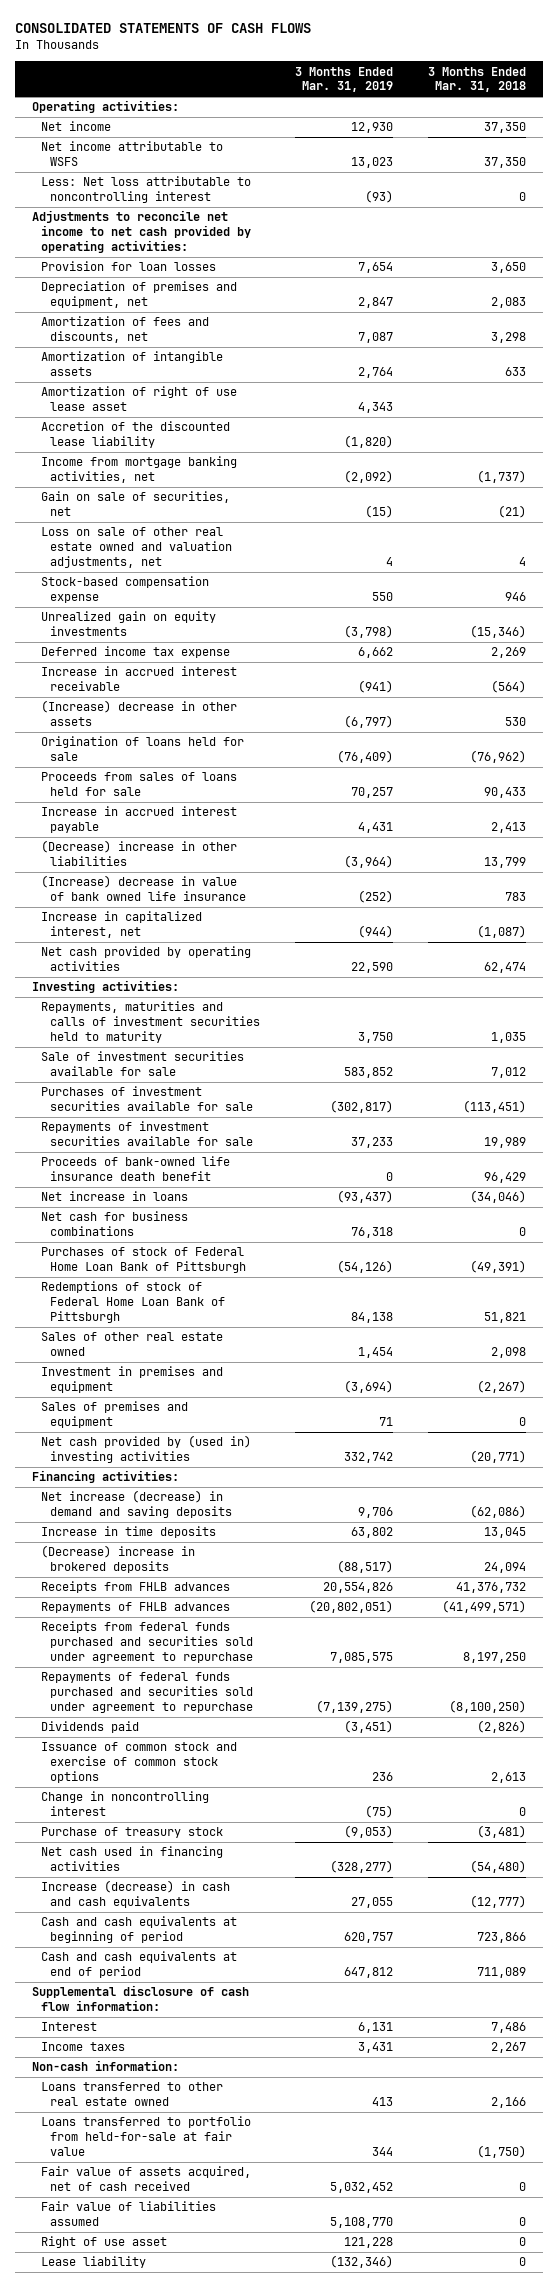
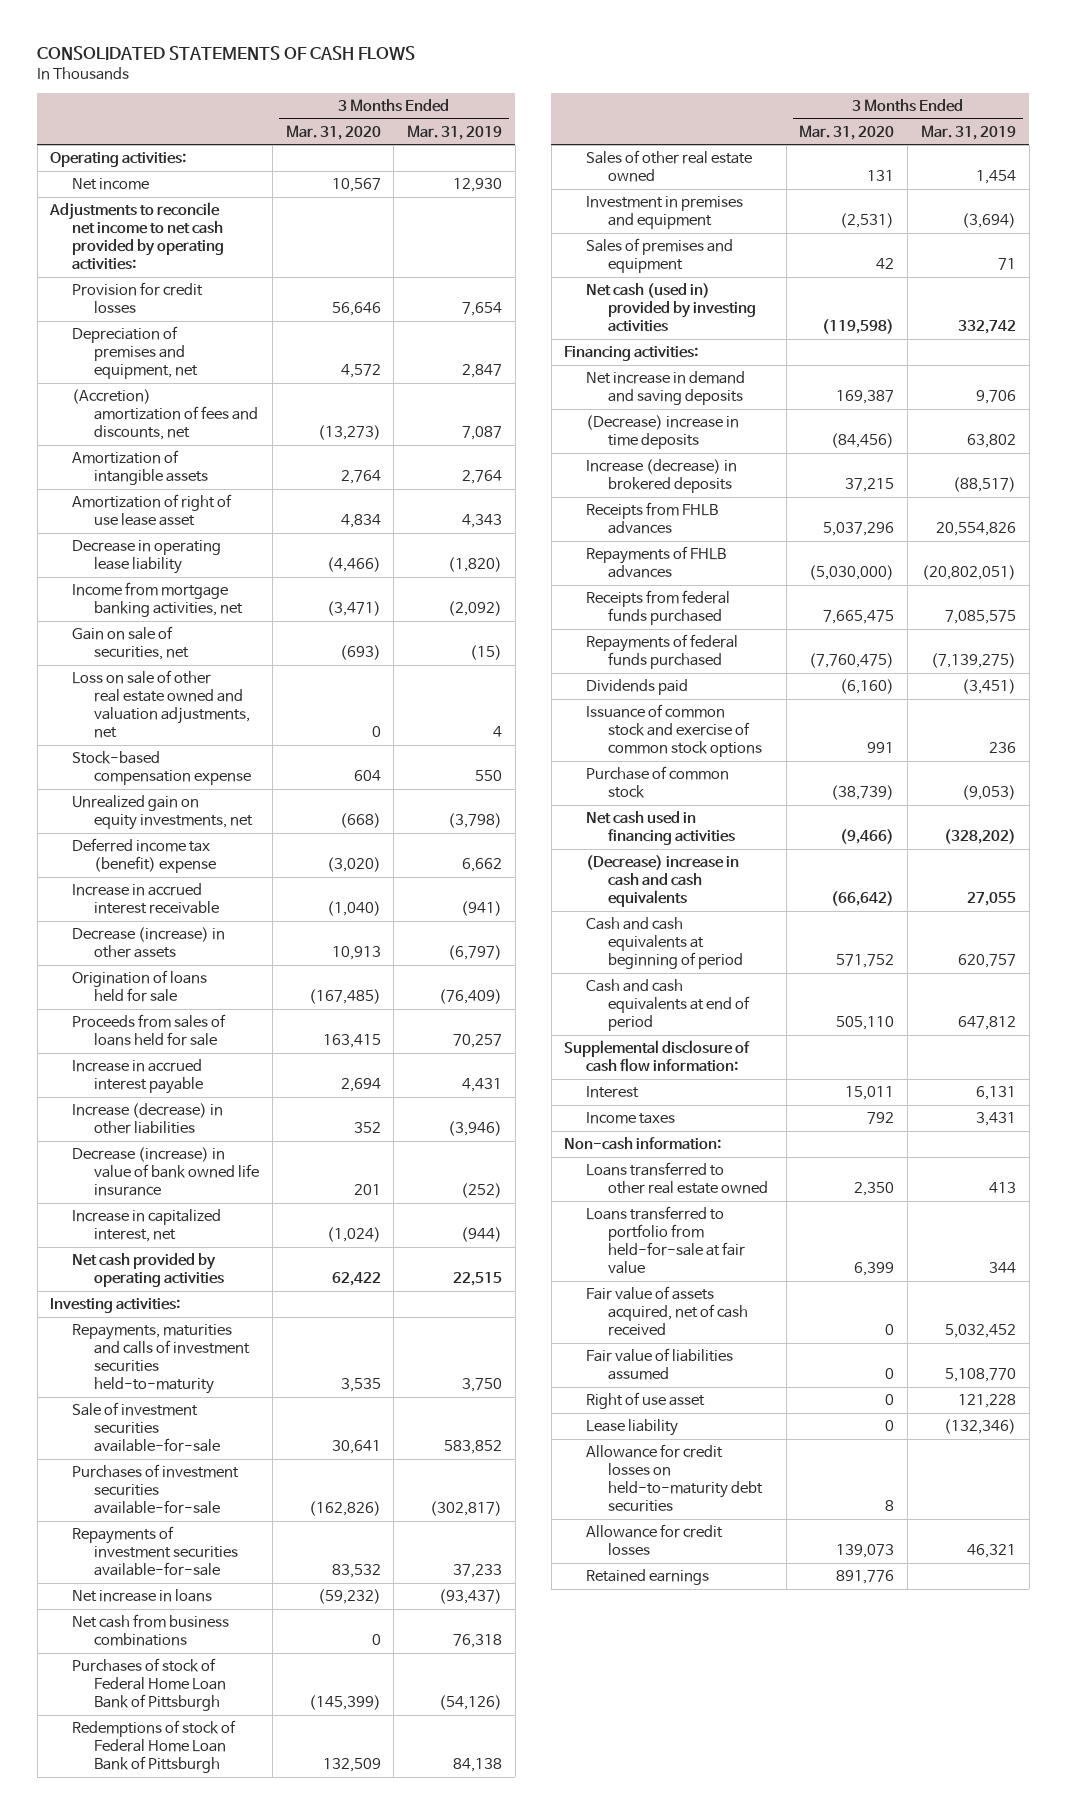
[427,66,526,93] 3 Months Ended Mar. 31, 2018 -> none
none -> [285,124,381,140] Mar. 31, 2020
[41,141,224,167] Net income attributable to WSFS -> none
[41,176,252,204] Less: Net loss attributable to noncontrolling interest -> none
[41,261,217,272] Provision for loan losses -> [72,282,204,314] Provision for credit losses
[41,316,210,344] Amortization of fees and discounts, net -> [72,389,258,441] (Accretion) amortization of fees and discounts, net
[41,421,231,449] Accretion of the discounted lease liability -> [72,540,222,575] Decrease in operating lease liability
[41,611,217,637] Unrealized gain on equity investments -> [72,795,253,831] Unrealized gain on equity investments, net
[41,646,231,659] Deferred income tax expense -> [72,838,216,874] Deferred income tax (benefit) expense
[41,700,238,727] (Increase) decrease in other assets -> [72,927,226,959] Decrease (increase) in other assets
[41,840,238,867] (Decrease) increase in other liabilities -> [72,1103,224,1135] Increase (decrease) in other liabilities
[344,855,394,869] (3,964) -> [448,1121,503,1137] (3,946)
[41,875,247,902] (Increase) decrease in value of bank owned life insurance -> [72,1147,259,1197] Decrease (increase) in value of bank owned life insurance
[351,962,394,974] 22,590 -> [453,1272,503,1287] 22,515
[41,1156,231,1182] Proceeds of bank-owned life insurance death benefit -> none
[41,1001,261,1043] Repayments, maturities and calls of investment securities held to maturity -> [72,1324,250,1395] Repayments, maturities and calls of investment securities held-to-maturity
[41,1051,245,1077] Sale of investment securities available for sale -> [72,1402,220,1453] Sale of investment securities available-for-sale
[41,1086,254,1112] Purchases of investment securities available for sale -> [72,1464,240,1515] Purchases of investment securities available-for-sale
[41,1121,254,1147] Repayments of investment securities available for sale -> [72,1526,238,1577] Repayments of investment securities available-for-sale
[41,1211,189,1237] Net cash for business combinations -> [72,1614,230,1647] Net cash from business combinations
[41,1435,252,1464] Net cash provided by (used in) investing activities -> [586,283,756,333] Net cash (used in) provided by investing activities
[41,1490,233,1519] Net increase (decrease) in demand and saving deposits -> [586,371,746,406] Net increase in demand and saving deposits
[41,1526,217,1539] Increase in time deposits -> [586,415,740,450] (Decrease) increase in time deposits
[41,1545,196,1574] (Decrease) increase in brokered deposits -> [586,459,738,494] Increase (decrease) in brokered deposits
[41,1621,254,1663] Receipts from federal funds purchased and securities sold under agreement to repurchase -> [586,590,731,626] Receipts from federal funds purchased
[41,1672,254,1713] Repayments of federal funds purchased and securities sold under agreement to repurchase -> [586,634,739,670] Repayments of federal funds purchased
[41,1791,210,1817] Change in noncontrolling interest -> none
[41,1827,224,1839] Purchase of treasury stock -> [586,766,730,799] Purchase of common stock
[330,1860,394,1874] (328,277) -> [944,829,1017,845] (328,202)
[41,1880,231,1909] Increase (decrease) in cash and cash equivalents -> [586,855,740,908] (Decrease) increase in cash and cash equivalents
none -> [586,1444,763,1513] Allowance for credit losses on held-to-maturity debt securities
none -> [586,1524,724,1556] Allowance for credit losses
none -> [586,1569,710,1586] Retained earnings

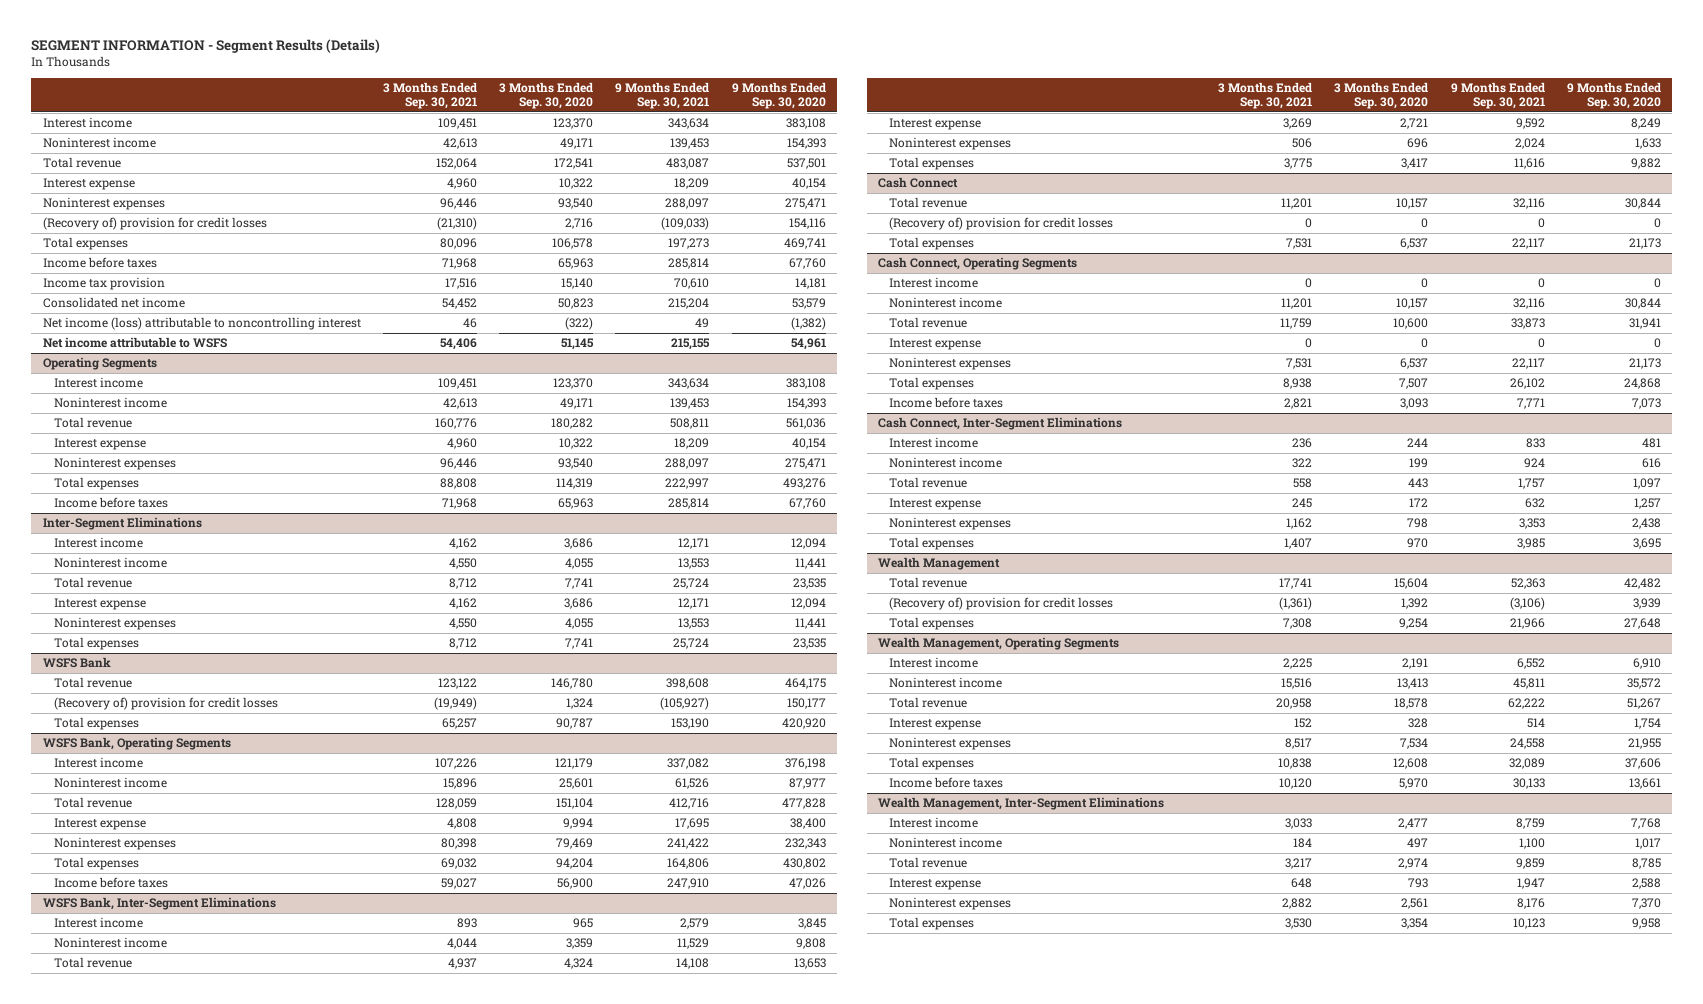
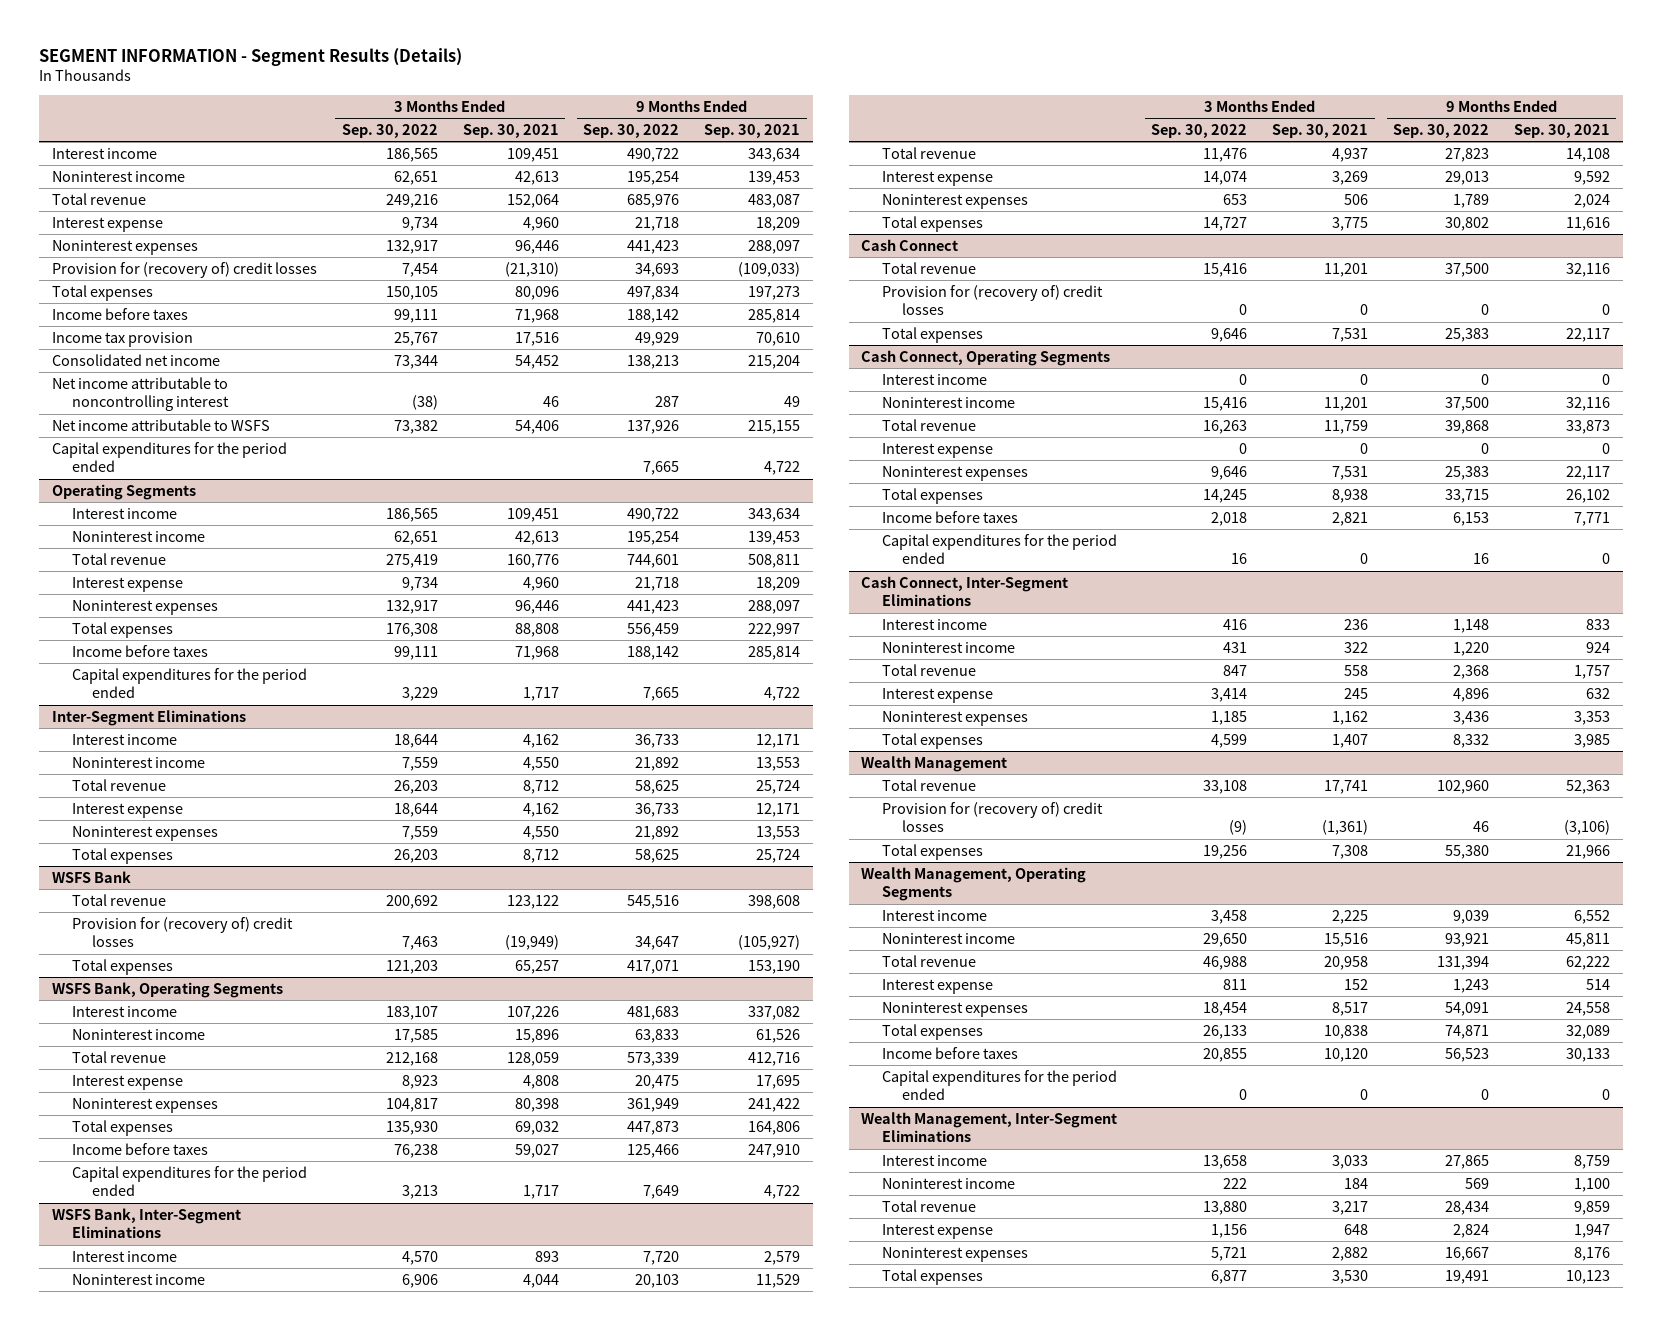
[499,81,594,110] 3 Months Ended Sep. 30, 2020 -> none
[731,81,826,110] 9 Months Ended Sep. 30, 2020 -> none
none -> [341,124,438,139] Sep. 30, 2022
none -> [583,124,680,139] Sep. 30, 2022
[42,217,267,231] (Recovery of) provision for credit losses -> [51,261,317,278] Provision for (recovery of) credit losses
[42,317,361,331] Net income (loss) attributable to noncontrolling interest -> [51,376,230,412] Net income attributable to noncontrolling interest
none -> [51,441,287,473] Capital expenditures for the period ended
none -> [72,667,308,699] Capital expenditures for the period ended
[53,697,278,711] (Recovery of) provision for credit losses -> [72,916,294,948] Provision for (recovery of) credit losses
none -> [72,1165,308,1197] Capital expenditures for the period ended
[888,217,1113,231] (Recovery of) provision for credit losses -> [881,284,1103,316] Provision for (recovery of) credit losses
none -> [881,533,1117,565] Capital expenditures for the period ended
[888,597,1113,611] (Recovery of) provision for credit losses -> [881,801,1103,833] Provision for (recovery of) credit losses
none -> [881,1069,1117,1101] Capital expenditures for the period ended

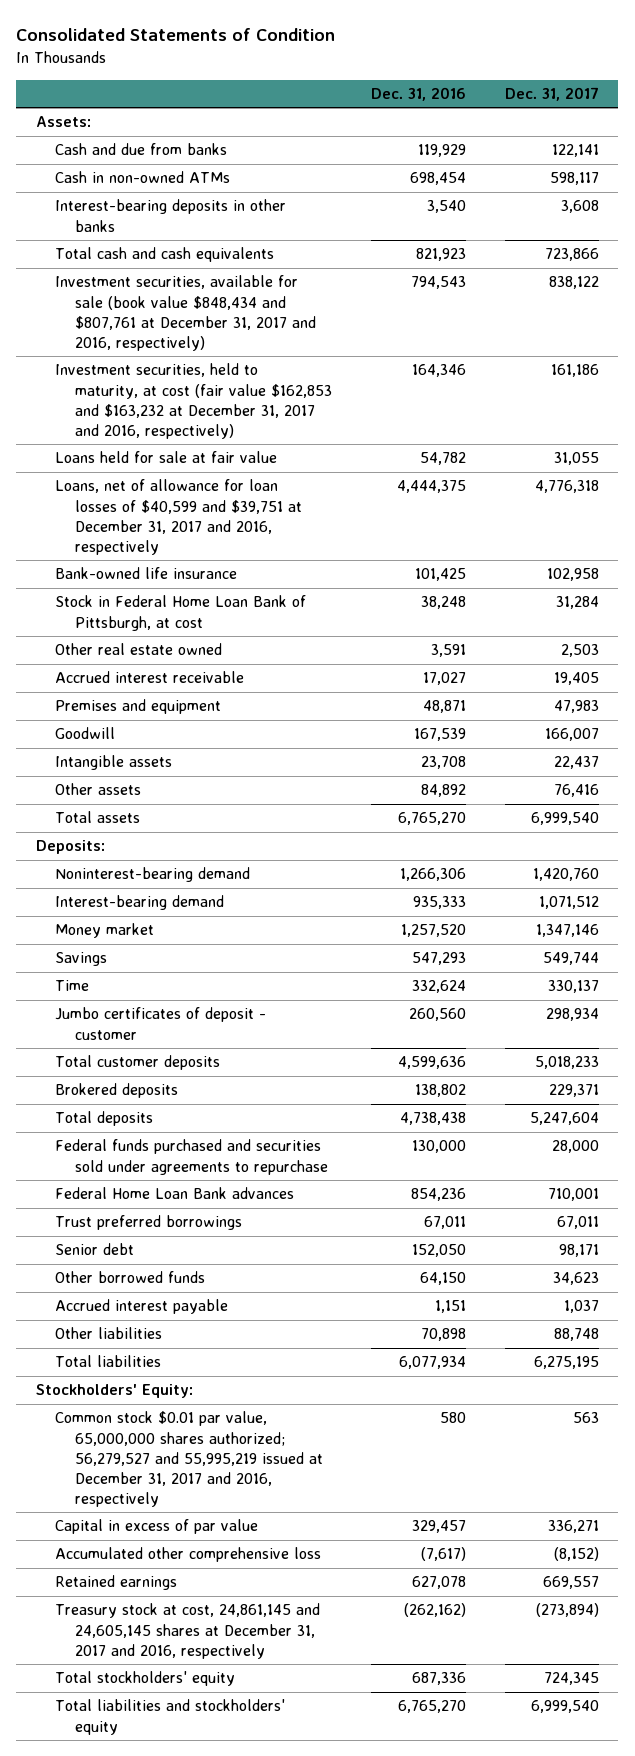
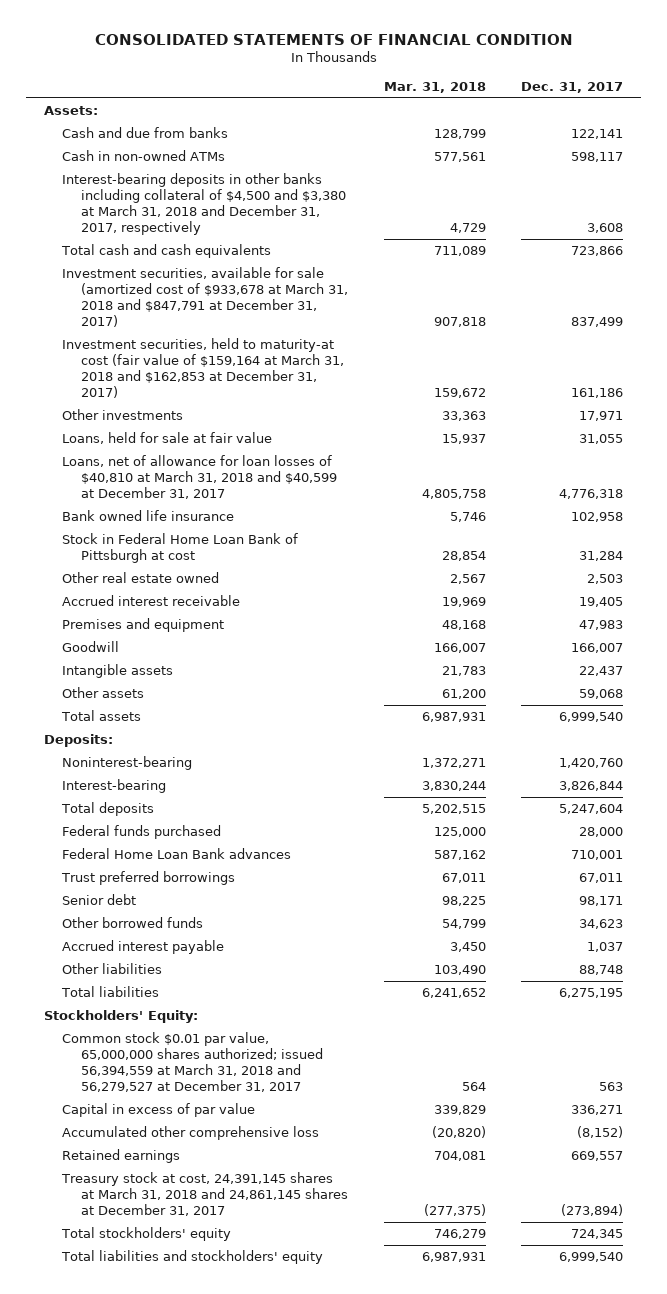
[16,28,336,42] Consolidated Statements of Condition -> [94,34,573,46] CONSOLIDATED STATEMENTS OF FINANCIAL CONDITION
[370,86,466,101] Dec. 31, 2016 -> none
none -> [383,81,486,93] Mar. 31, 2018
[55,199,287,232] Interest-bearing deposits in other banks -> [62,173,346,235] Interest-bearing deposits in other banks including collateral of $4,500 and $3,380 at March 31, 2018 and December 31, 2017, respectively
[55,275,316,351] Investment securities, available for sale (book value $848,434 and $807,761 at December 31, 2017 and 2016, respectively) -> [62,267,348,327] Investment securities, available for sale (amortized cost of $933,678 at March 31, 2018 and $847,791 at December 31, 2017)
[548,276,599,290] 838,122 -> [571,316,624,327] 837,499
[55,363,332,439] Investment securities, held to maturity, at cost (fair value $162,853 and $163,232 at December 31, 2017 and 2016, respectively) -> [62,338,344,398] Investment securities, held to maturity-at cost (fair value of $159,164 at March 31, 2018 and $162,853 at December 31, 2017)
none -> [62,409,184,421] Other investments
[55,451,278,464] Loans held for sale at fair value -> [62,432,273,445] Loans, held for sale at fair value
[55,479,302,555] Loans, net of allowance for loan losses of $40,599 and $39,751 at December 31, 2017 and 2016, respectively -> [62,455,337,499] Loans, net of allowance for loan losses of $40,810 at March 31, 2018 and $40,599 at December 31, 2017
[55,567,238,580] Bank-owned life insurance -> [62,510,235,522] Bank owned life insurance
[55,595,307,631] Stock in Federal Home Loan Bank of Pittsburgh, at cost -> [62,533,299,563] Stock in Federal Home Loan Bank of Pittsburgh at cost
[553,784,599,798] 76,416 -> [579,689,624,700] 59,068
[55,923,155,939] Money market -> none
[55,952,108,967] Savings -> none
[55,980,90,992] Time -> none
[55,1007,267,1040] Jumbo certificates of deposit - customer -> none
[55,1055,221,1071] Total customer deposits -> none
[55,1083,179,1099] Brokered deposits -> none
[55,867,251,883] Noninterest-bearing demand -> [62,756,193,771] Noninterest-bearing
[55,895,225,911] Interest-bearing demand -> [62,779,167,794] Interest-bearing
[538,896,599,910] 1,071,512 -> [559,781,624,792] 3,826,844
[55,1139,328,1175] Federal funds purchased and securities sold under agreements to repurchase -> none
none -> [62,825,222,840] Federal funds purchased
[55,1411,323,1508] Common stock $0.01 par value, 65,000,000 shares authorized; 56,279,527 and 55,995,219 issued at December 31, 2017 and 2016, respectively -> [62,1032,323,1092] Common stock $0.01 par value, 65,000,000 shares authorized; issued 56,394,559 at March 31, 2018 and 56,279,527 at December 31, 2017
[55,1603,321,1659] Treasury stock at cost, 24,861,145 and 24,605,145 shares at December 31, 2017 and 2016, respectively -> [61,1172,348,1216] Treasury stock at cost, 24,391,145 shares at March 31, 2018 and 24,861,145 shares at December 31, 2017

